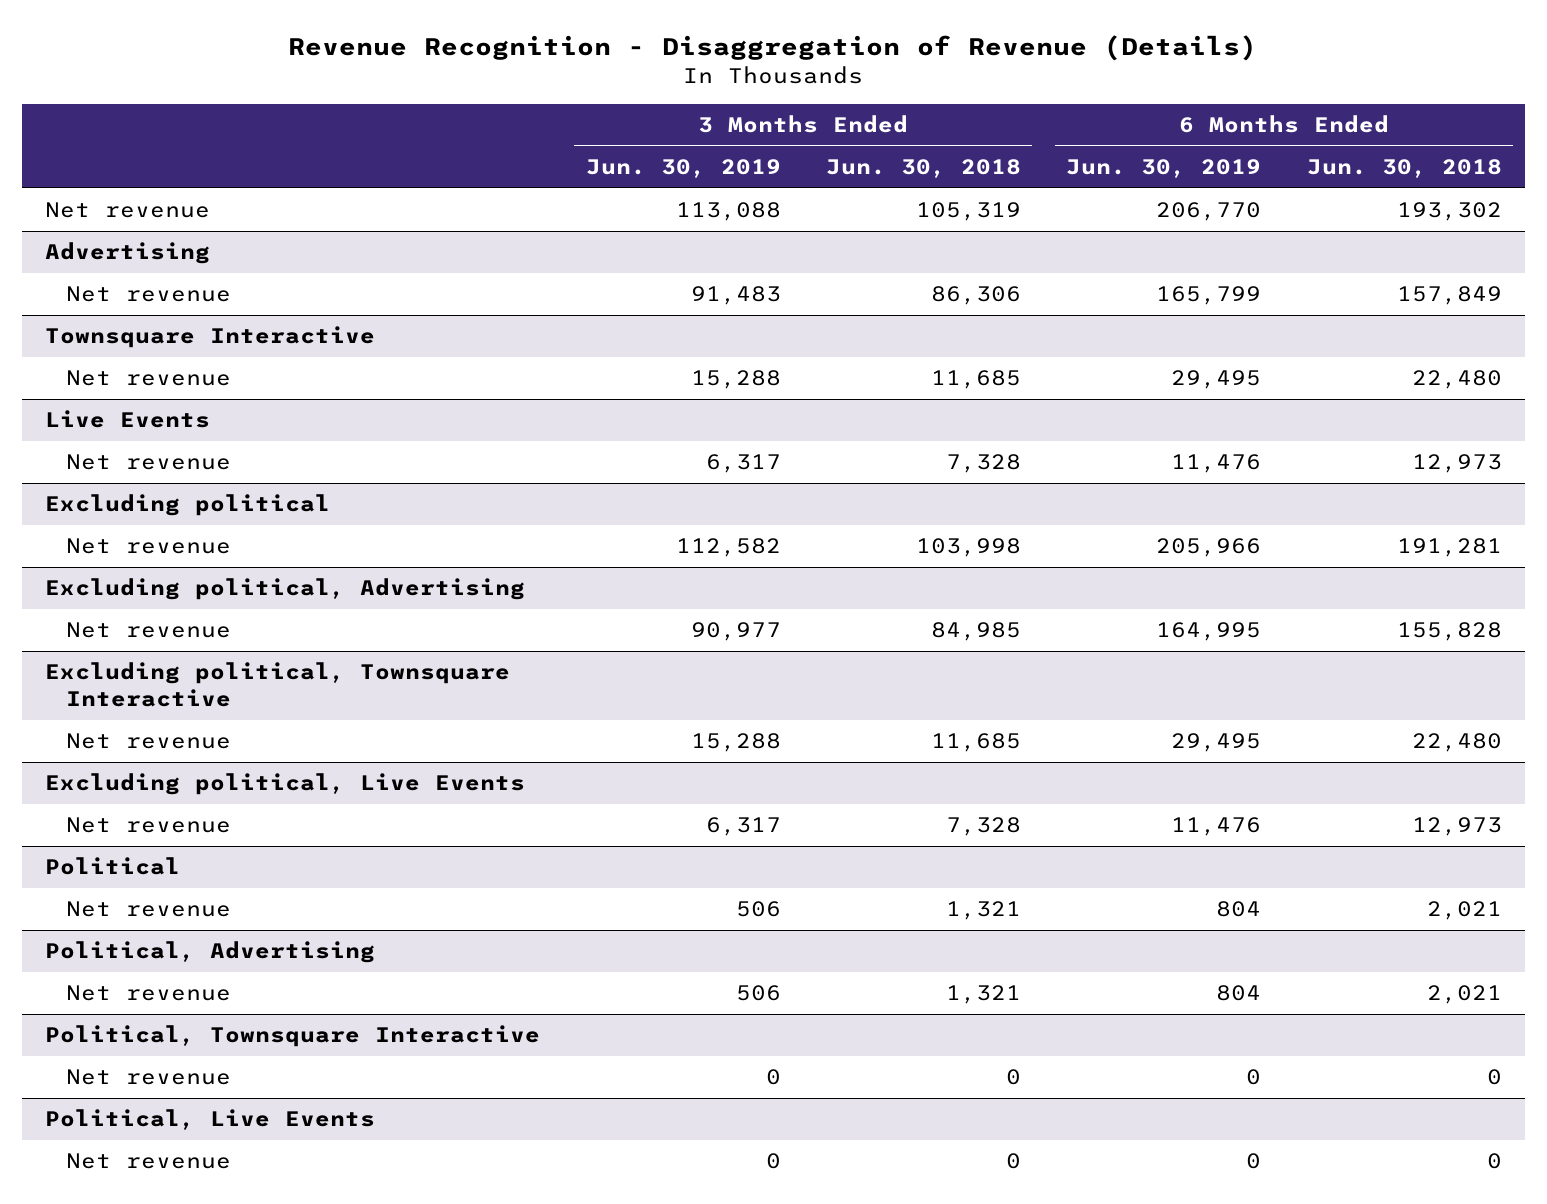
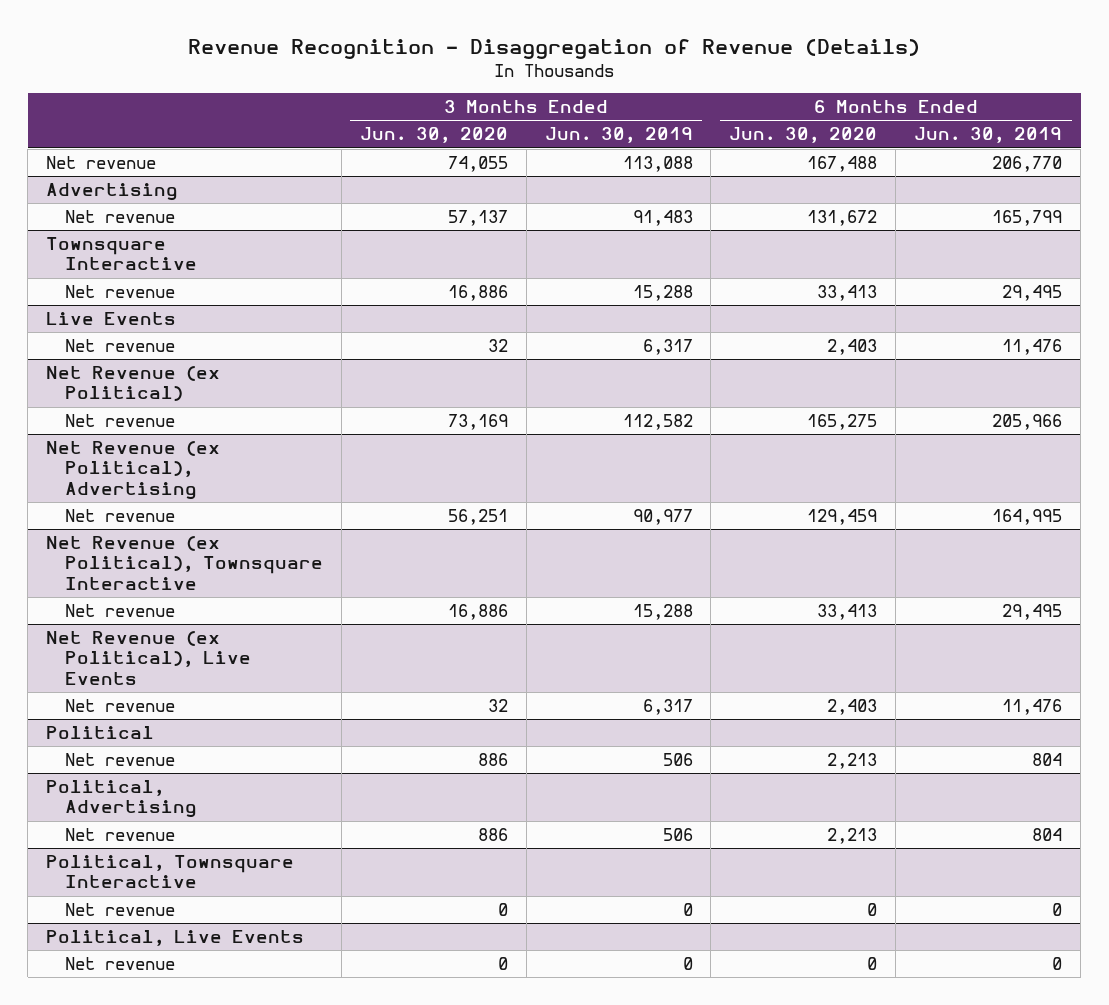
[825,158,1021,178] Jun. 30, 2018 -> none
[1306,158,1502,178] Jun. 30, 2018 -> none
none -> [359,127,508,144] Jun. 30, 2020
none -> [729,127,878,144] Jun. 30, 2020
[45,494,331,517] Excluding political -> [46,365,221,402] Net Revenue (ex Political)
[45,578,526,601] Excluding political, Advertising -> none
none -> [46,440,221,500] Net Revenue (ex Political), Advertising
[45,662,511,708] Excluding political, Townsquare Interactive -> none
none -> [46,535,323,590] Net Revenue (ex Political), Townsquare Interactive
[45,773,526,796] Excluding political, Live Events -> none
none -> [46,630,251,685] Net Revenue (ex Political), Live Events

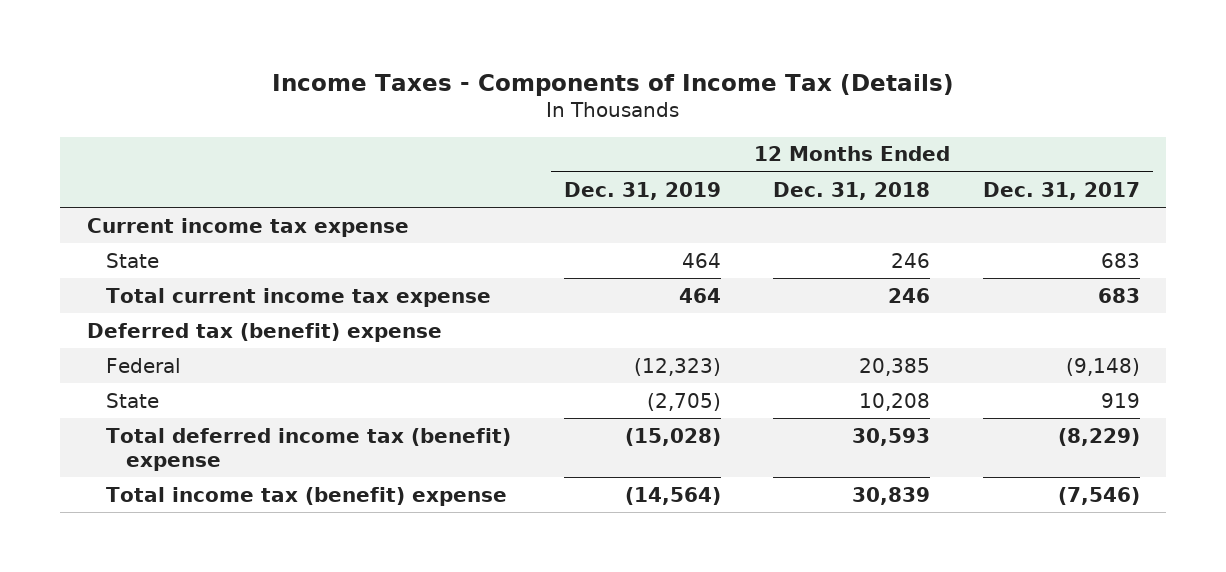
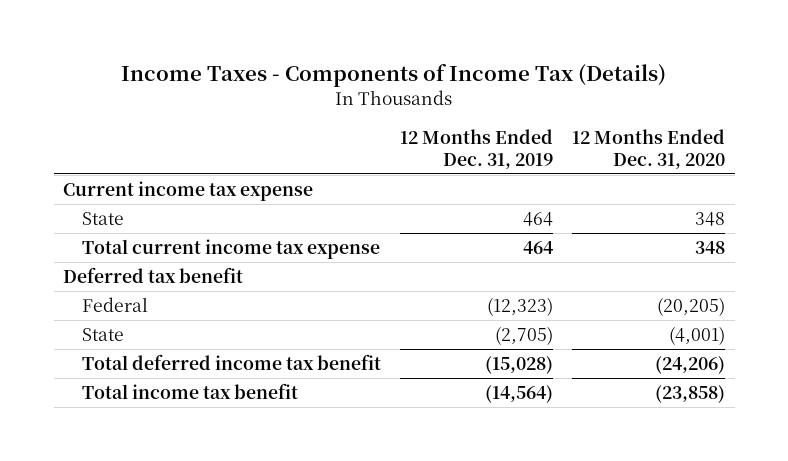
[773,181,931,200] Dec. 31, 2018 -> none
[982,181,1140,200] Dec. 31, 2017 -> none
none -> [572,128,726,169] 12 Months Ended Dec. 31, 2020
[86,322,442,342] Deferred tax (benefit) expense -> [63,266,244,283] Deferred tax benefit
[106,427,512,471] Total deferred income tax (benefit) expense -> [81,353,381,370] Total deferred income tax benefit
[106,486,508,506] Total income tax (benefit) expense -> [81,382,298,399] Total income tax benefit

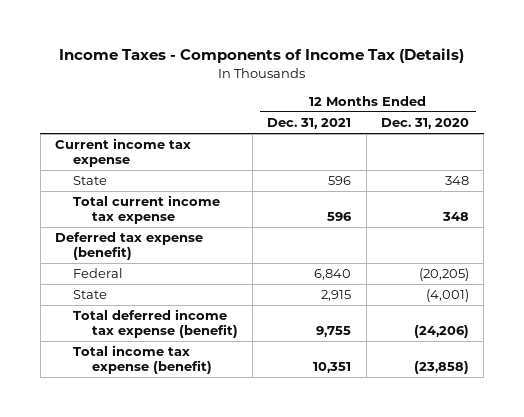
[400,128,554,169] 12 Months Ended Dec. 31, 2019 -> none
none -> [267,118,352,130] Dec. 31, 2021
[63,266,244,283] Deferred tax benefit -> [55,232,204,261] Deferred tax expense (benefit)
[81,353,381,370] Total deferred income tax benefit -> [73,309,238,339] Total deferred income tax expense (benefit)
[81,382,298,399] Total income tax benefit -> [73,345,212,375] Total income tax expense (benefit)

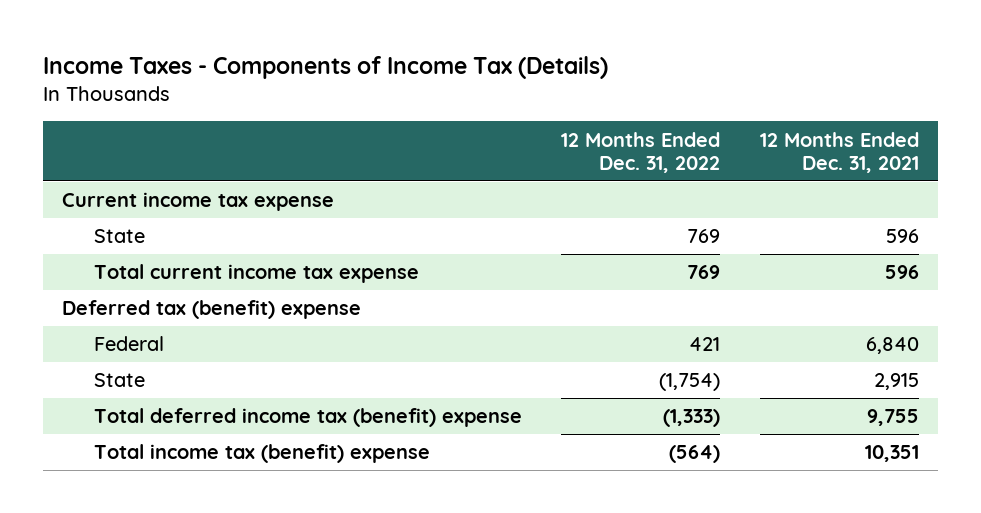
[380,118,469,130] Dec. 31, 2020 -> none
none -> [561,131,721,173] 12 Months Ended Dec. 31, 2022
[55,232,204,261] Deferred tax expense (benefit) -> [62,300,362,320] Deferred tax (benefit) expense
[73,309,238,339] Total deferred income tax expense (benefit) -> [94,408,523,428] Total deferred income tax (benefit) expense
[73,345,212,375] Total income tax expense (benefit) -> [94,444,431,464] Total income tax (benefit) expense

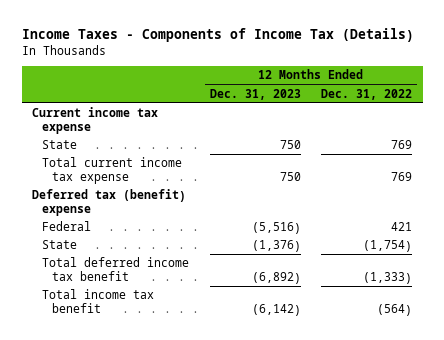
[759,131,919,173] 12 Months Ended Dec. 31, 2021 -> none
none -> [209,88,301,100] Dec. 31, 2023
[94,408,523,428] Total deferred income tax (benefit) expense -> [42,257,190,282] Total deferred income tax benefit
[94,444,431,464] Total income tax (benefit) expense -> [42,289,155,314] Total income tax benefit

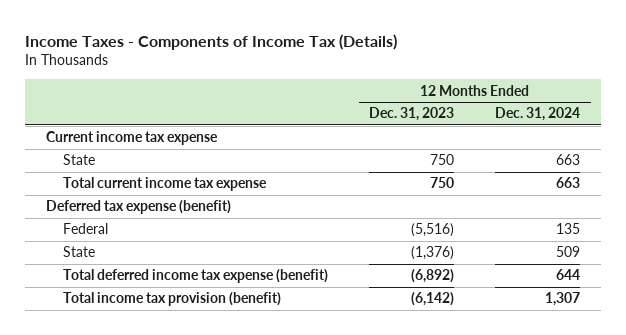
[321,88,413,100] Dec. 31, 2022 -> none
none -> [495,107,581,122] Dec. 31, 2024
[32,189,187,217] Deferred tax (benefit) expense -> [45,200,231,215] Deferred tax expense (benefit)
[42,257,190,282] Total deferred income tax benefit -> [63,269,329,284] Total deferred income tax expense (benefit)
[42,289,155,314] Total income tax benefit -> [63,292,282,307] Total income tax provision (benefit)

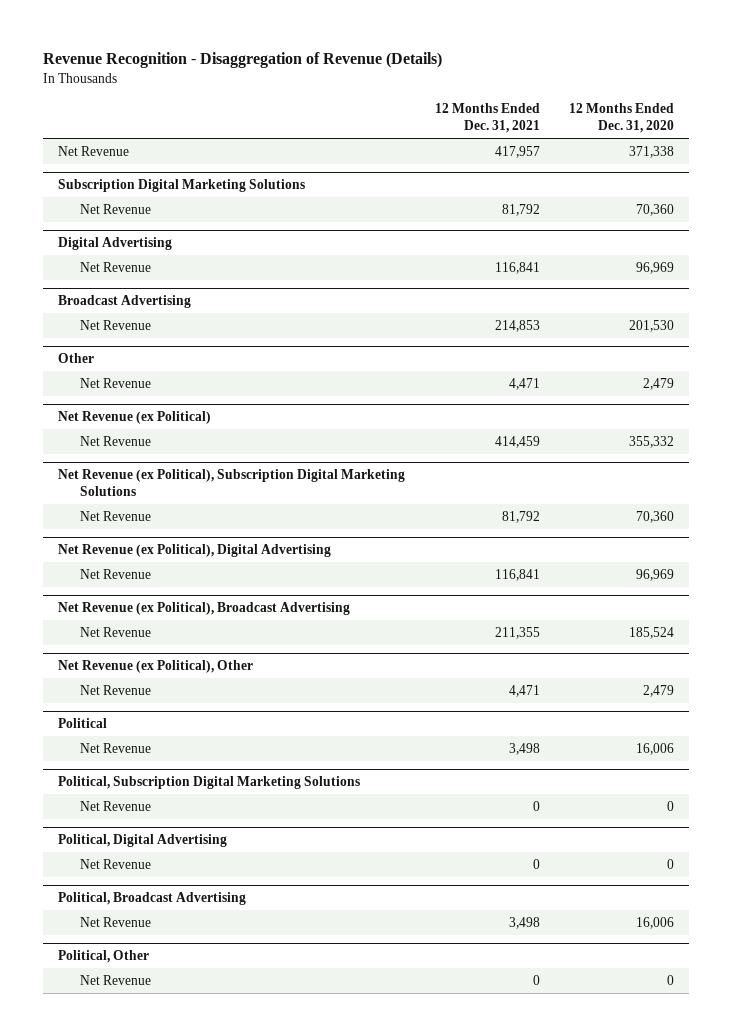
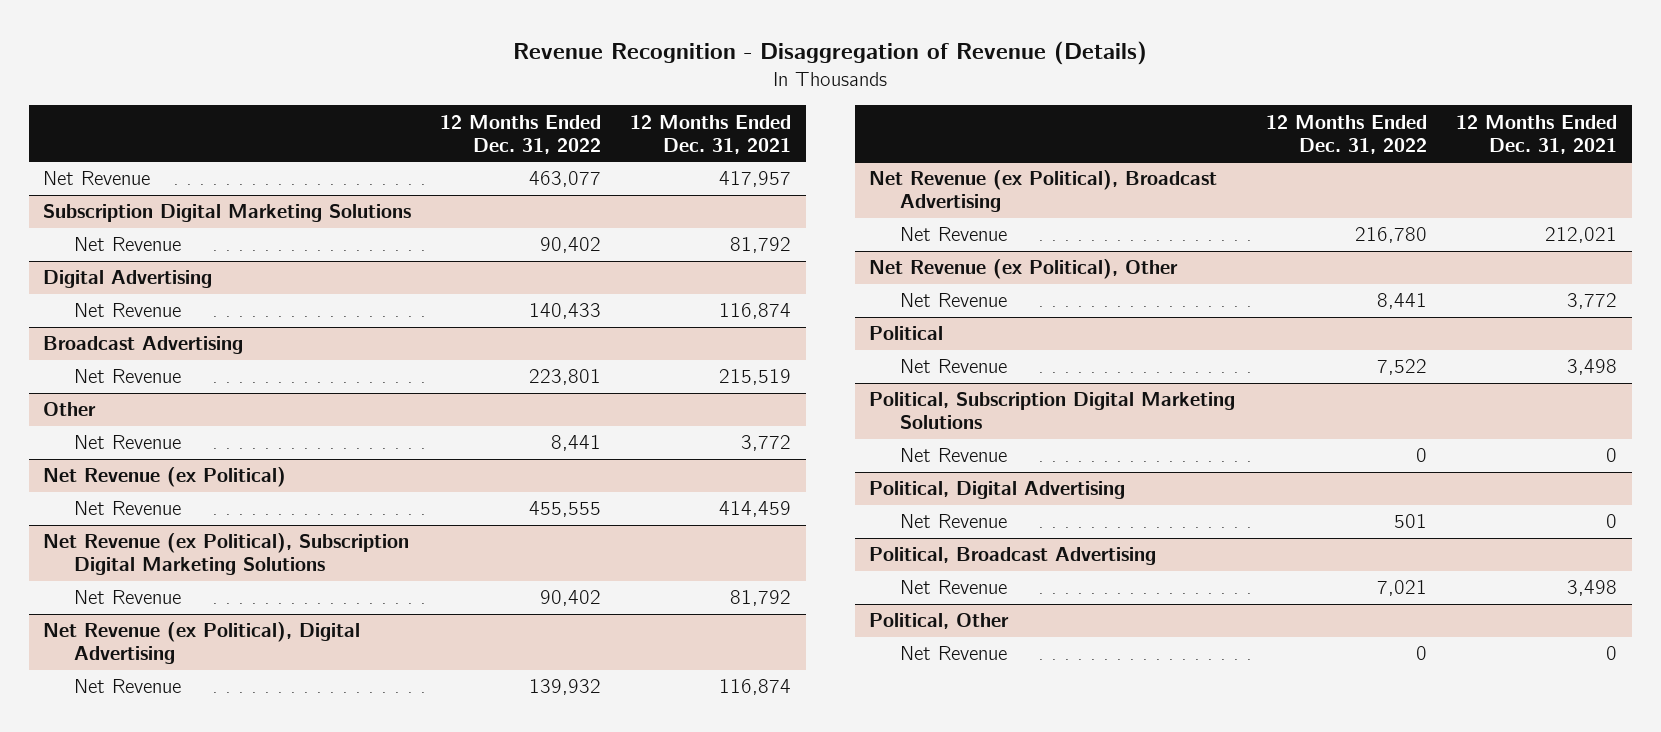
[569,103,675,134] 12 Months Ended Dec. 31, 2020 -> none
none -> [440,114,602,154] 12 Months Ended Dec. 31, 2022
[494,261,540,274] 116,841 -> [719,303,792,320] 116,874
[494,319,540,332] 214,853 -> [719,369,792,386] 215,519
[508,377,540,390] 4,471 -> [741,435,792,452] 3,772
[494,568,540,581] 116,841 -> [719,679,792,696] 116,874
[494,626,540,639] 211,355 -> [1545,227,1618,244] 212,021
[508,684,540,697] 4,471 -> [1567,293,1618,310] 3,772

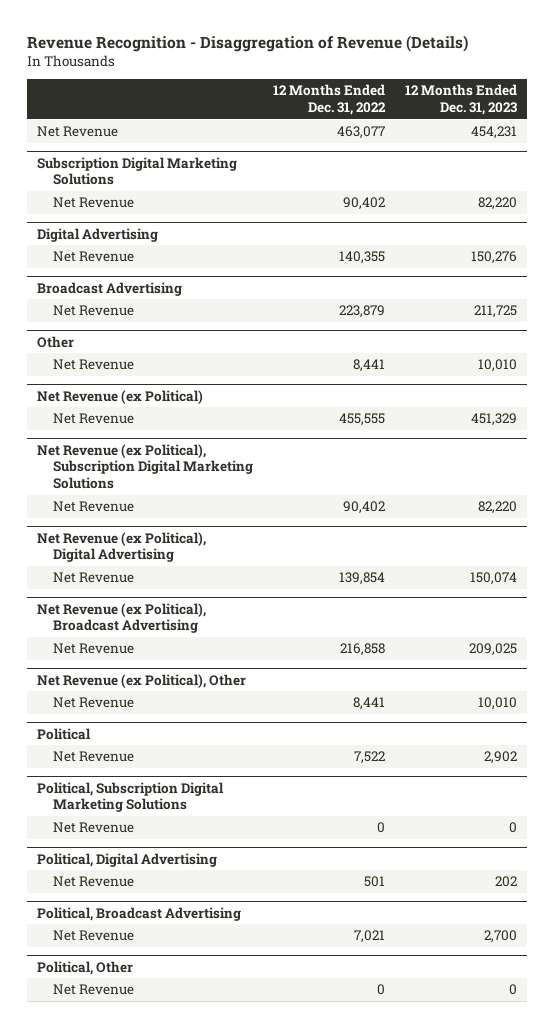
[630,114,792,154] 12 Months Ended Dec. 31, 2021 -> none
none -> [405,84,518,116] 12 Months Ended Dec. 31, 2023
[529,303,602,320] 140,433 -> [339,251,386,265] 140,355
[529,369,602,386] 223,801 -> [339,305,386,319] 223,879
[529,679,602,696] 139,932 -> [339,572,386,586] 139,854
[1355,227,1428,244] 216,780 -> [340,643,386,657] 216,858

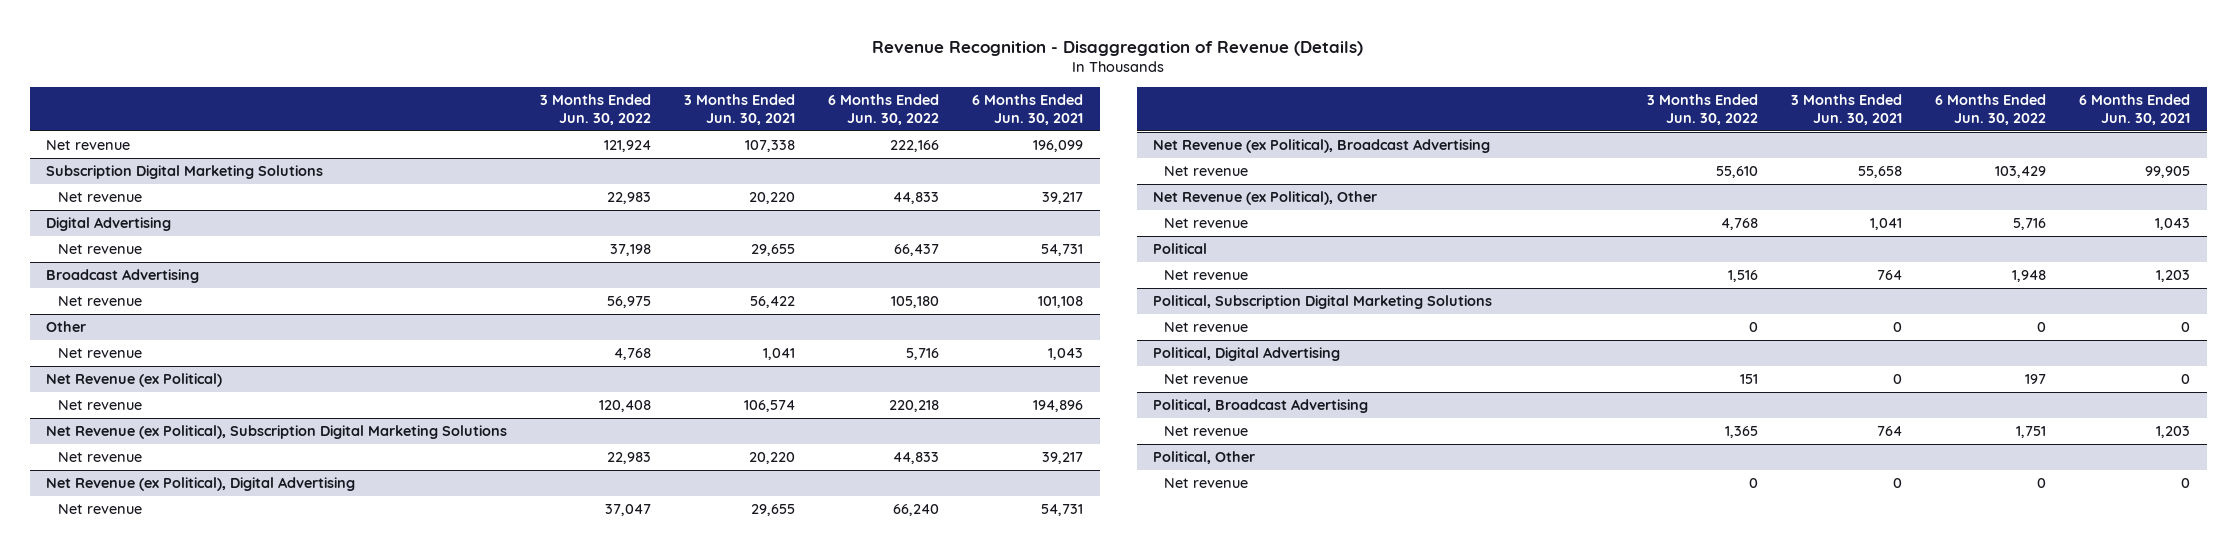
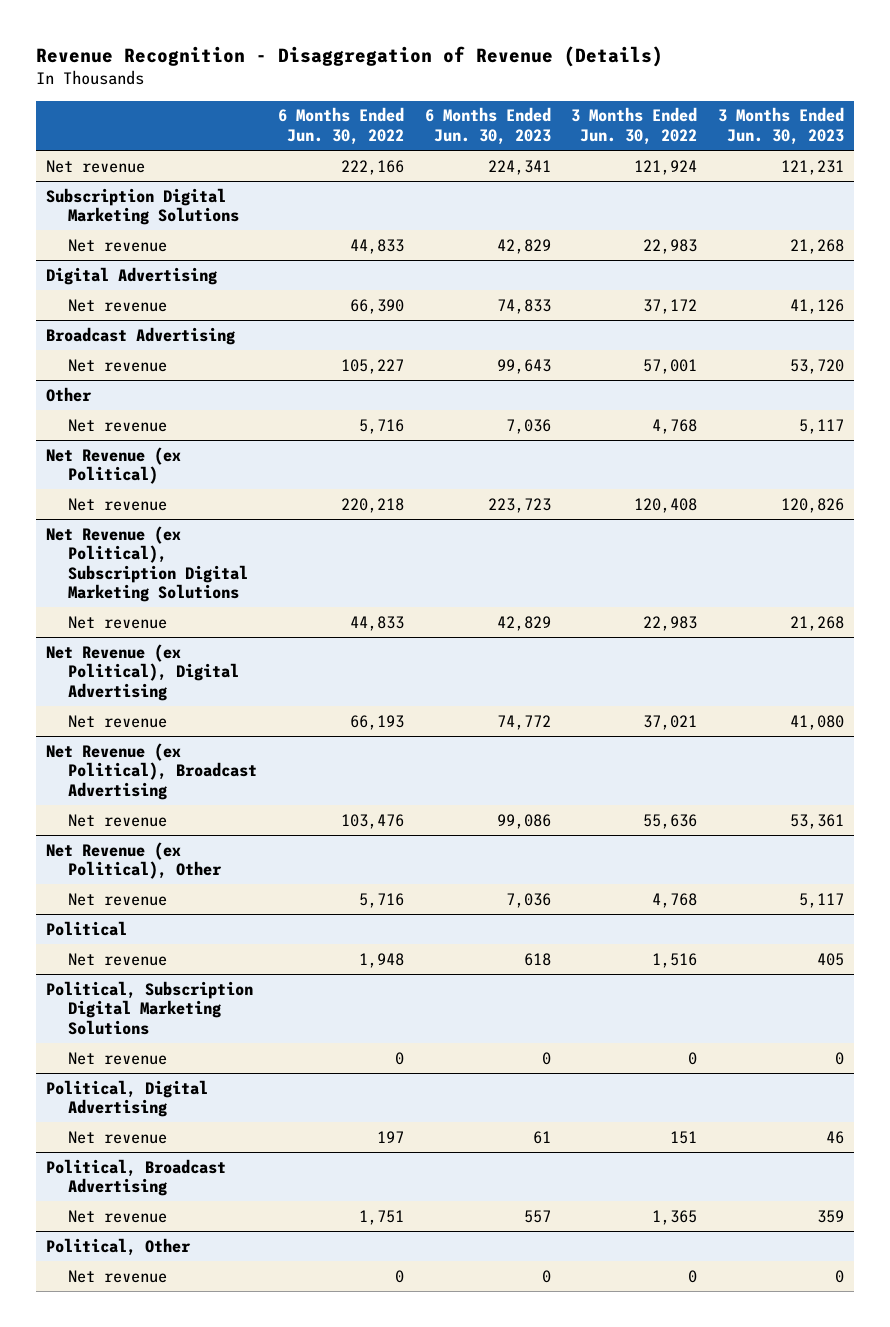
[684,94,796,126] 3 Months Ended Jun. 30, 2021 -> none
[972,94,1084,126] 6 Months Ended Jun. 30, 2021 -> none
none -> [424,107,551,145] 6 Months Ended Jun. 30, 2023
none -> [717,107,844,145] 3 Months Ended Jun. 30, 2023
[610,244,652,257] 37,198 -> [643,298,698,314] 37,172
[894,244,940,257] 66,437 -> [349,298,404,314] 66,390
[607,296,652,309] 56,975 -> [643,358,698,374] 57,001
[891,296,940,309] 105,180 -> [340,358,404,374] 105,227
[605,504,652,517] 37,047 -> [643,714,698,730] 37,021
[893,504,940,517] 66,240 -> [349,714,404,730] 66,193
[1716,166,1759,179] 55,610 -> [643,813,698,829] 55,636
[1995,166,2047,179] 103,429 -> [340,813,404,829] 103,476

